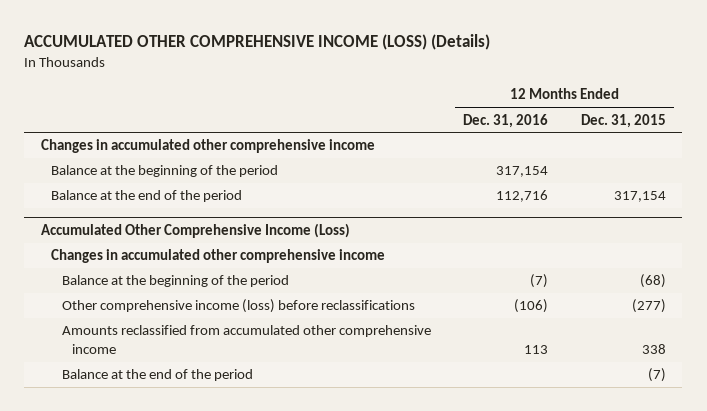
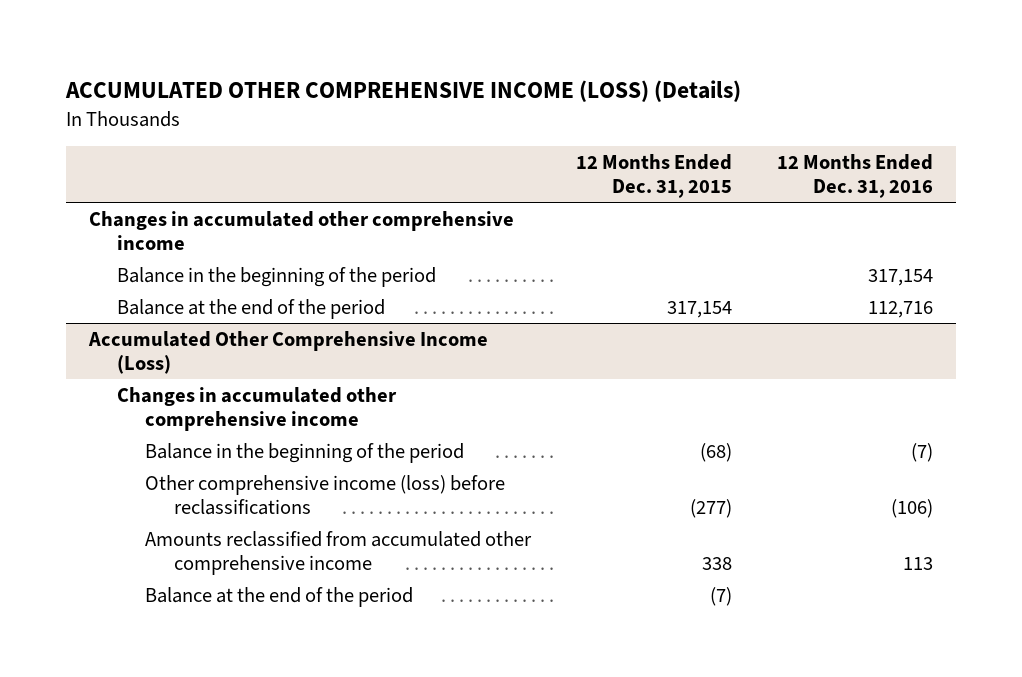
[51,165,279,178] Balance at the beginning of the period -> [117,266,437,287] Balance in the beginning of the period
[61,275,289,288] Balance at the beginning of the period -> [145,442,465,463] Balance in the beginning of the period

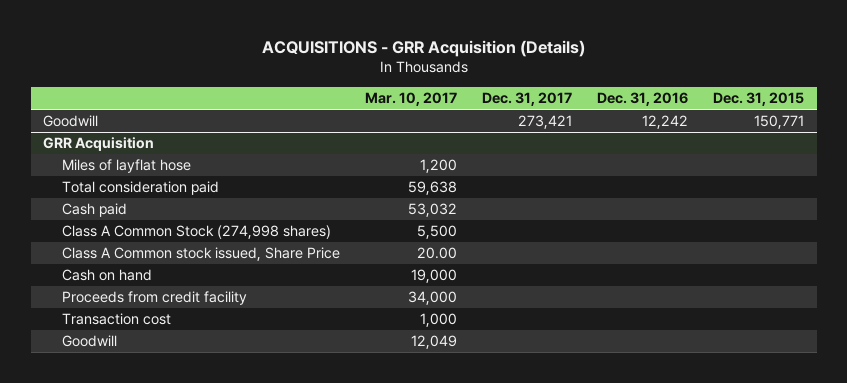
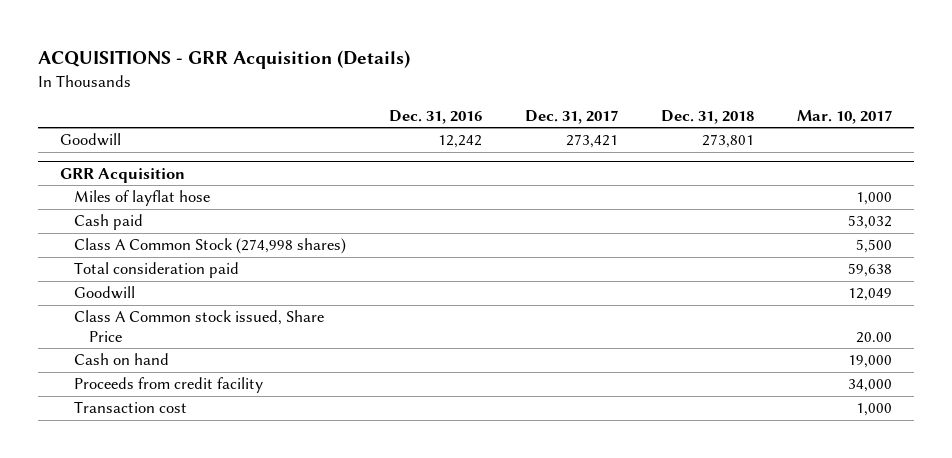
[713,92,805,107] Dec. 31, 2015 -> none
none -> [661,109,755,124] Dec. 31, 2018
[419,159,457,174] 1,200 -> [856,192,893,206] 1,000
[61,181,219,196] Total consideration paid -> [74,262,240,279] Total consideration paid
[61,335,117,348] Goodwill -> [74,286,136,300] Goodwill

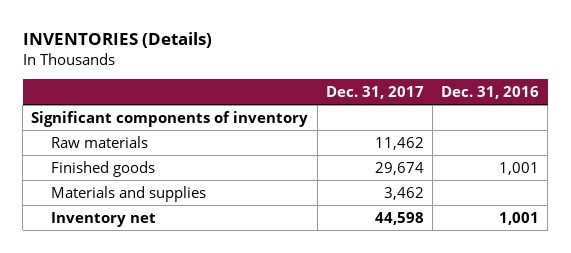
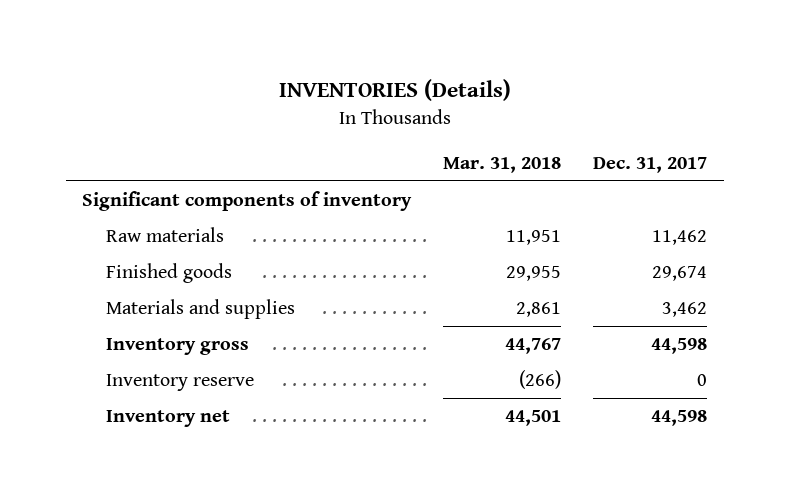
[441,85,540,99] Dec. 31, 2016 -> none
none -> [443,156,562,173] Mar. 31, 2018
none -> [106,338,250,356] Inventory gross
none -> [106,374,255,392] Inventory reserve

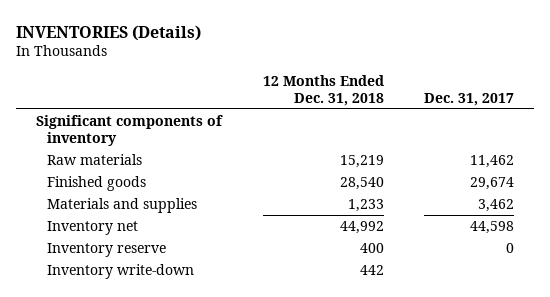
[443,156,562,173] Mar. 31, 2018 -> none
none -> [262,74,384,106] 12 Months Ended Dec. 31, 2018
[106,338,250,356] Inventory gross -> none
[106,374,255,392] Inventory reserve -> [46,242,166,257] Inventory reserve
none -> [46,263,194,279] Inventory write-down

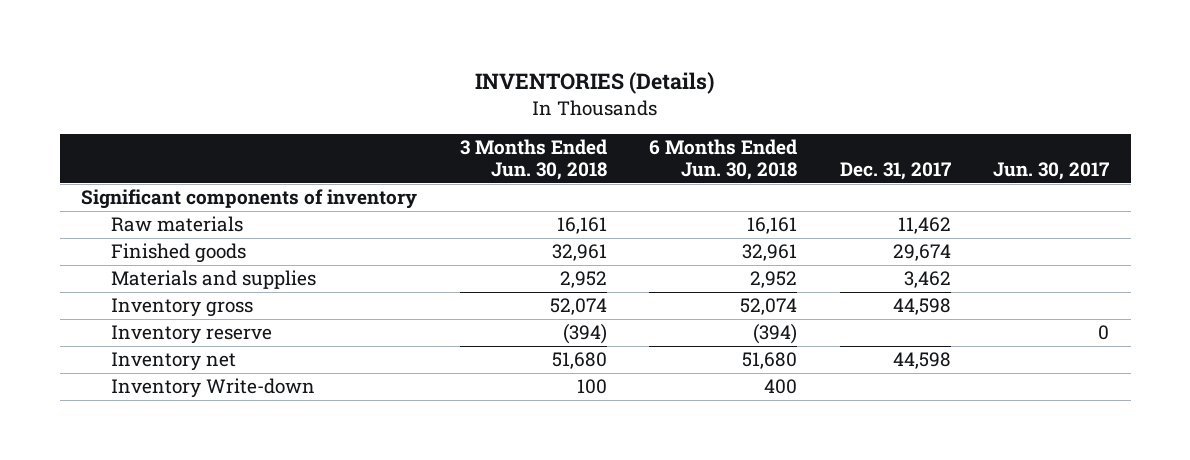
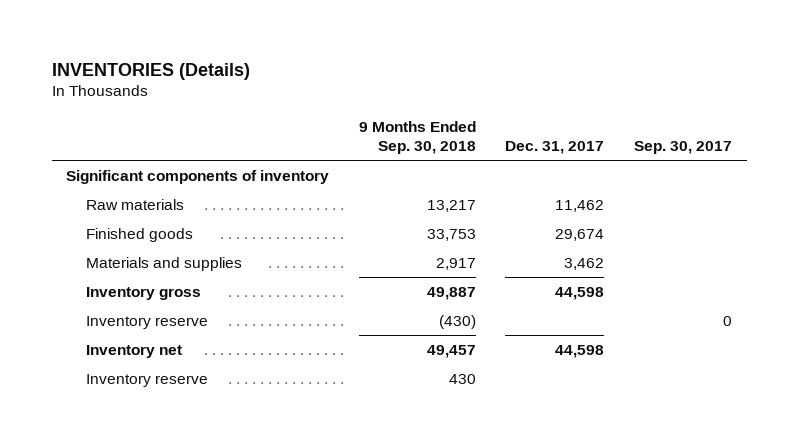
[459,138,607,181] 3 Months Ended Jun. 30, 2018 -> none
[649,138,798,181] 6 Months Ended Jun. 30, 2018 -> none
[993,162,1110,181] Jun. 30, 2017 -> none
none -> [358,120,476,155] 9 Months Ended Sep. 30, 2018
none -> [634,141,733,155] Sep. 30, 2017
[111,378,316,399] Inventory Write-down -> [86,373,209,387] Inventory reserve

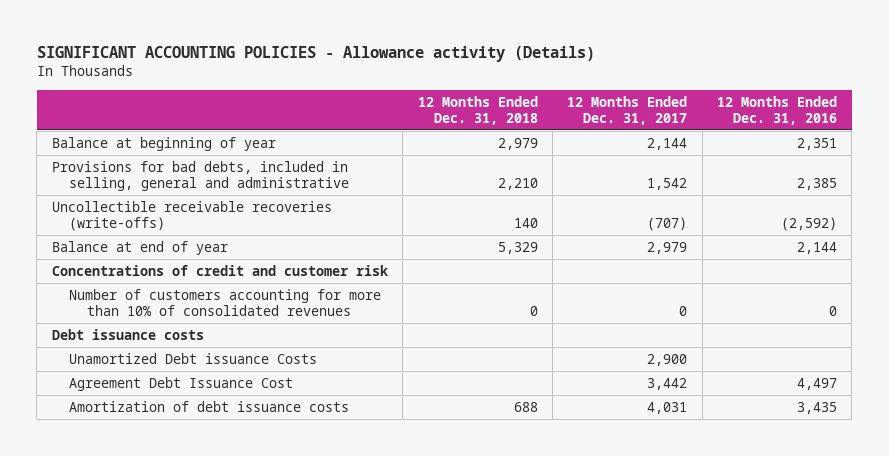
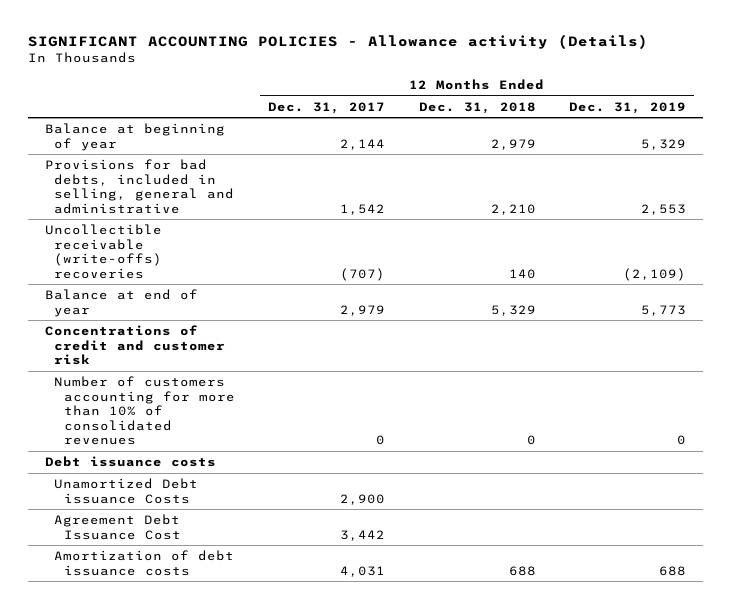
[717,95,838,125] 12 Months Ended Dec. 31, 2016 -> none
none -> [569,101,687,114] Dec. 31, 2019
[51,200,332,231] Uncollectible receivable recoveries (write-offs) -> [44,223,163,279] Uncollectible receivable (write-offs) recoveries

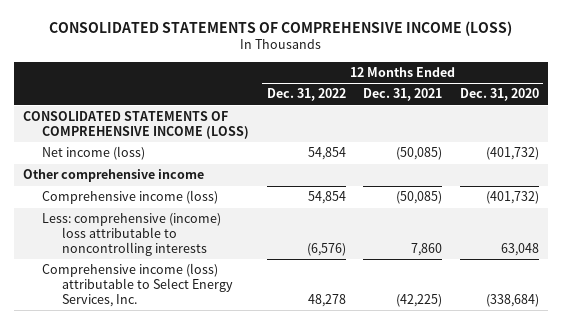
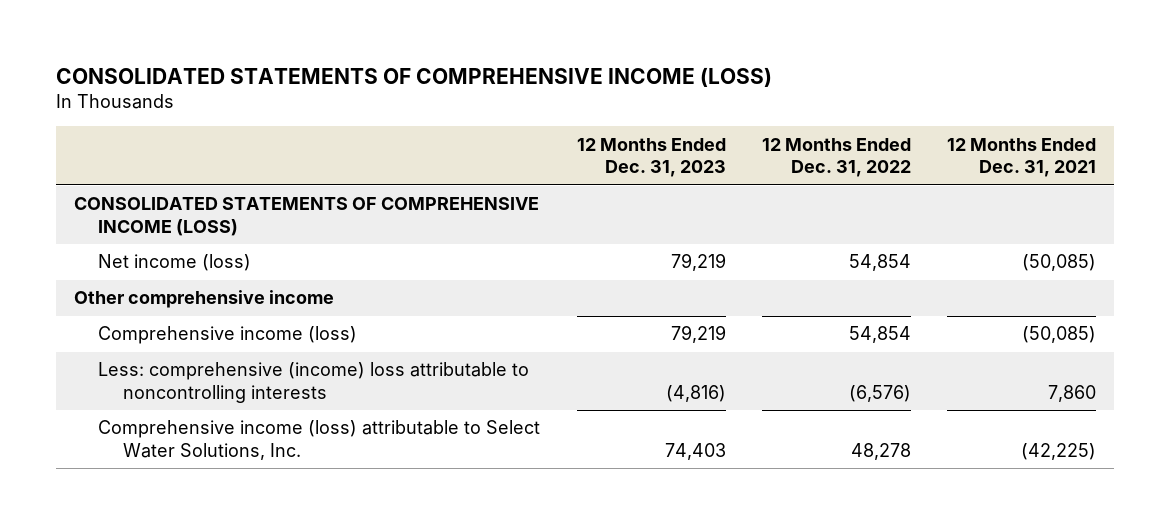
[460,88,540,102] Dec. 31, 2020 -> none
none -> [576,137,726,178] 12 Months Ended Dec. 31, 2023
[42,263,233,308] Comprehensive income (loss) attributable to Select Energy Services, Inc. -> [98,420,541,461] Comprehensive income (loss) attributable to Select Water Solutions, Inc.

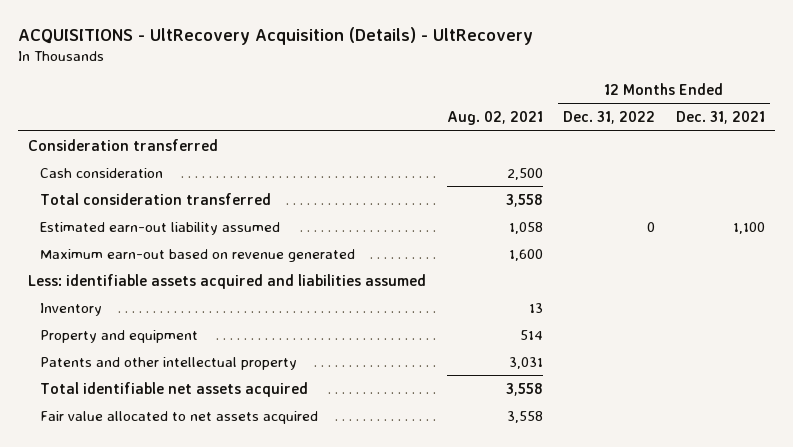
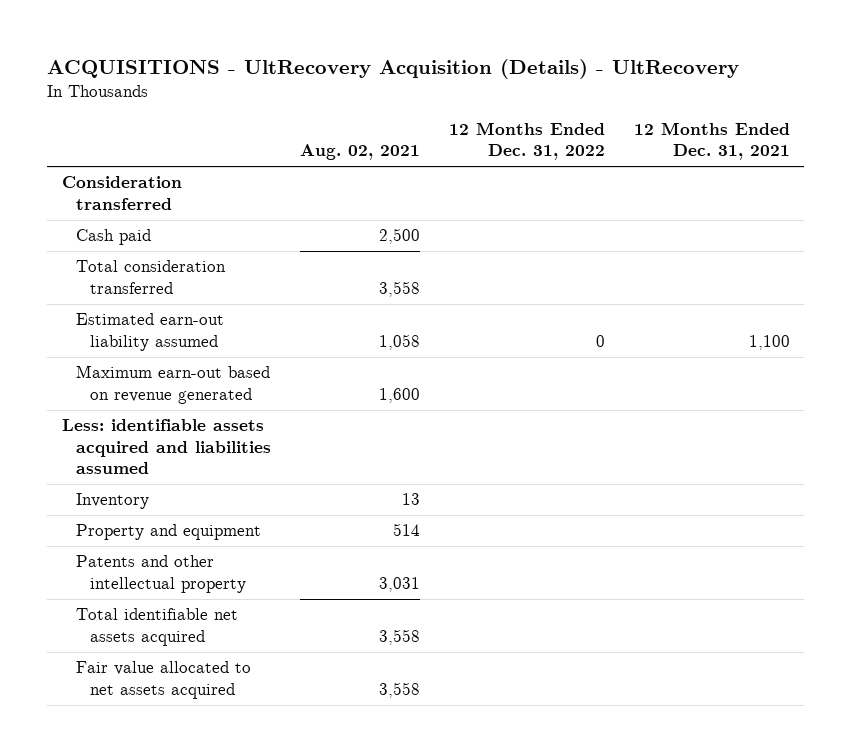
[39,167,163,178] Cash consideration -> [75,229,151,246] Cash paid

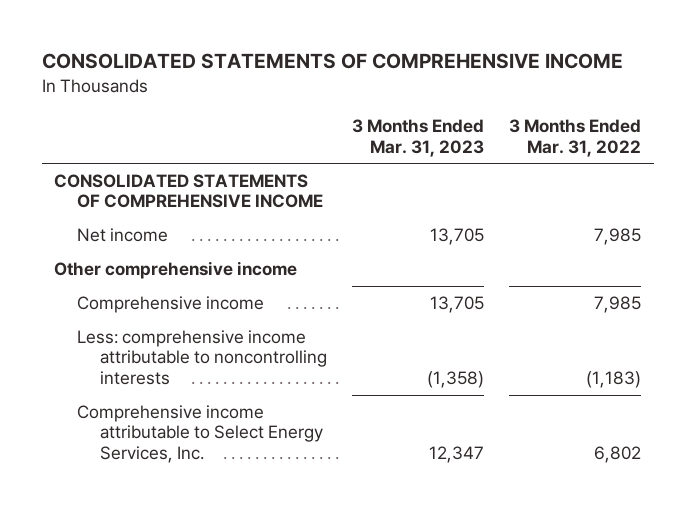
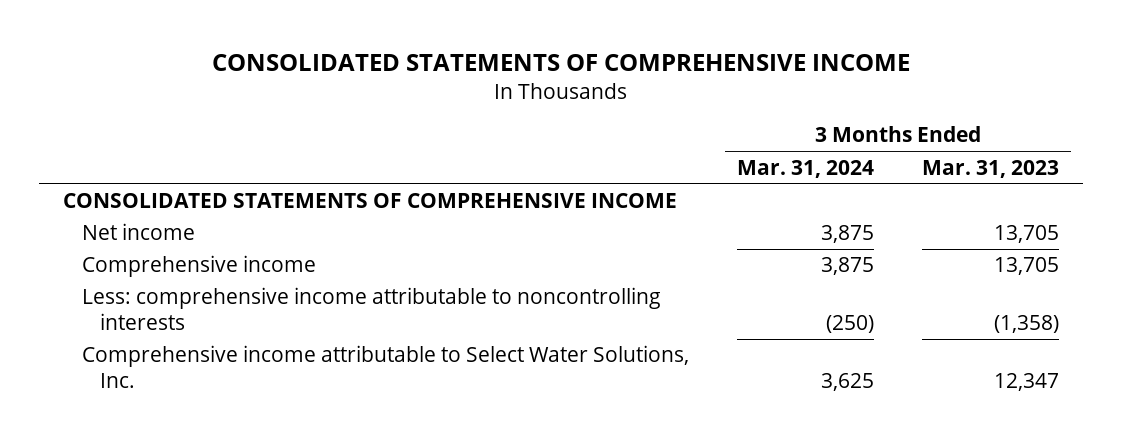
[509,119,642,157] 3 Months Ended Mar. 31, 2022 -> none
none -> [736,159,874,178] Mar. 31, 2024
[54,260,298,279] Other comprehensive income -> none
[77,404,323,463] Comprehensive income attributable to Select Energy Services, Inc. -> [81,345,689,388] Comprehensive income attributable to Select Water Solutions, Inc.

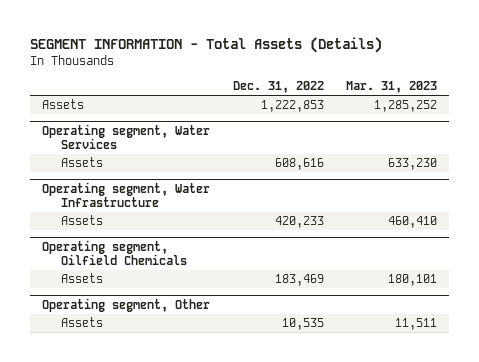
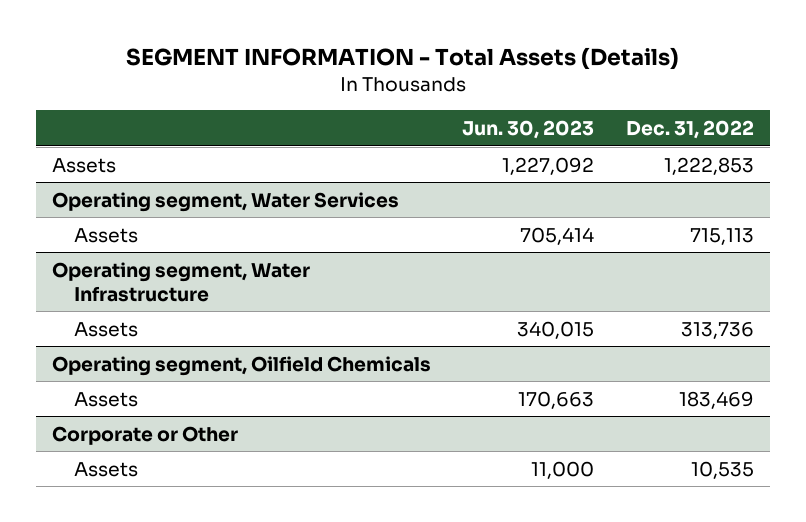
[346,81,438,94] Mar. 31, 2023 -> none
none -> [462,120,595,140] Jun. 30, 2023
[274,158,324,171] 608,616 -> [690,227,755,245] 715,113
[274,216,324,229] 420,233 -> [681,321,755,339] 313,736
[41,297,210,312] Operating segment, Other -> none
none -> [51,425,238,445] Corporate or Other

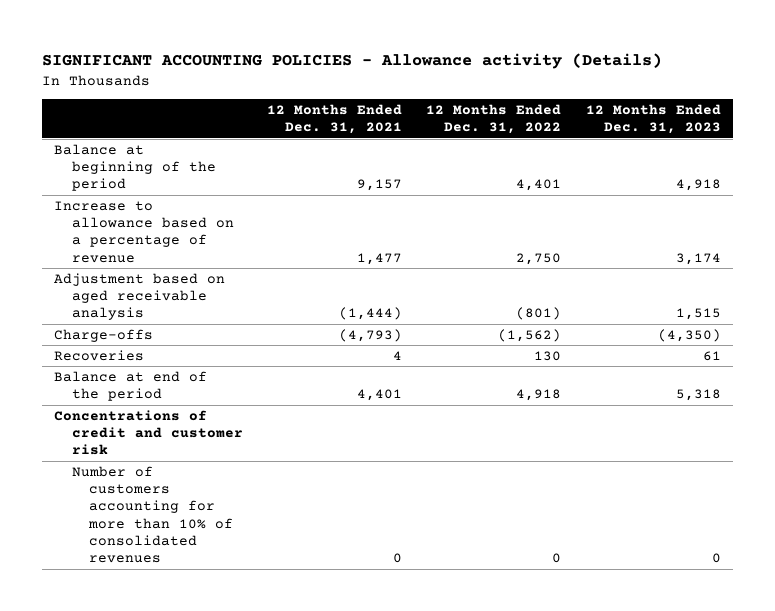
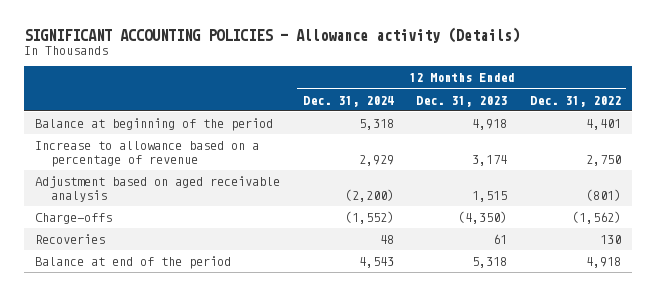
[266,104,402,135] 12 Months Ended Dec. 31, 2021 -> none
none -> [302,95,394,107] Dec. 31, 2024
[54,409,243,456] Concentrations of credit and customer risk -> none
[71,465,234,564] Number of customers accounting for more than 10% of consolidated revenues -> none

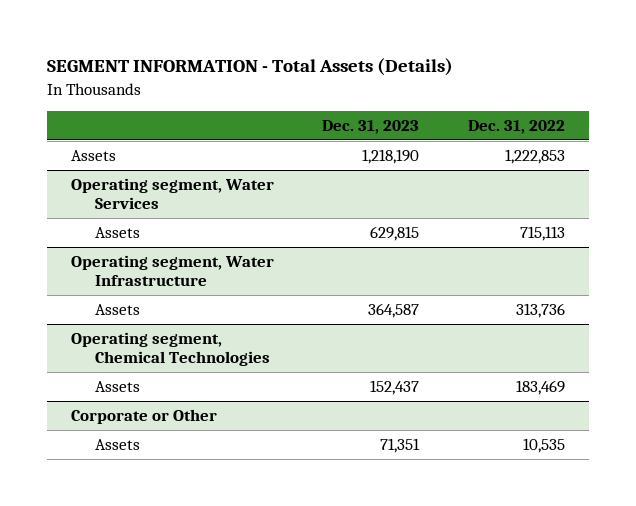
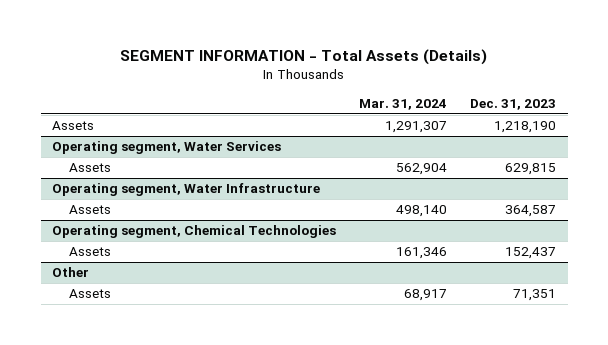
[467,120,565,135] Dec. 31, 2022 -> none
none -> [359,98,448,110] Mar. 31, 2024
[70,409,217,425] Corporate or Other -> [52,267,90,278] Other

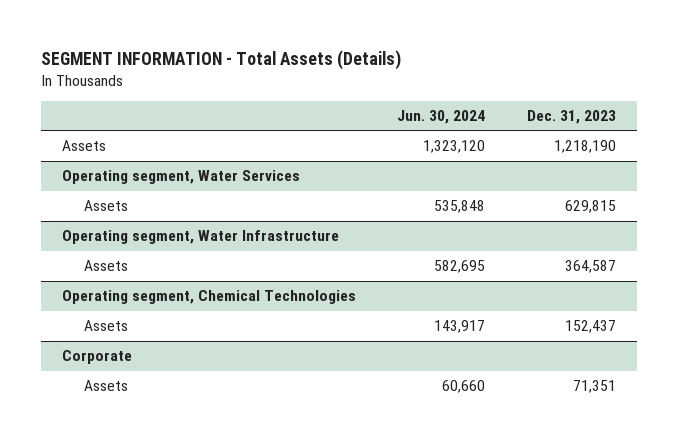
[359,98,448,110] Mar. 31, 2024 -> none
none -> [397,110,486,125] Jun. 30, 2024
[52,267,90,278] Other -> [61,350,132,365] Corporate

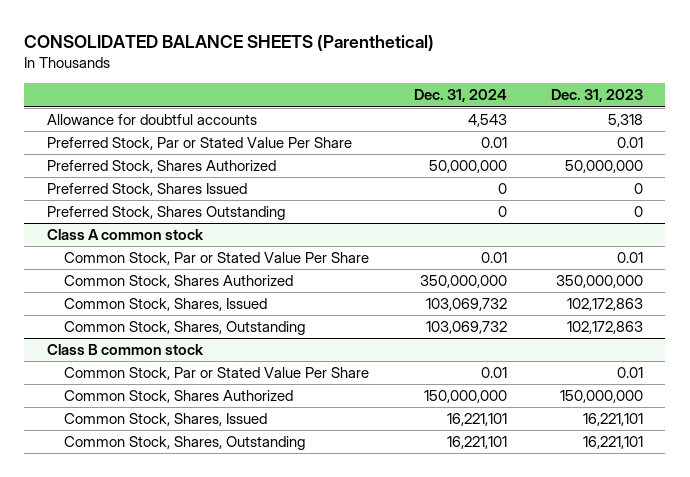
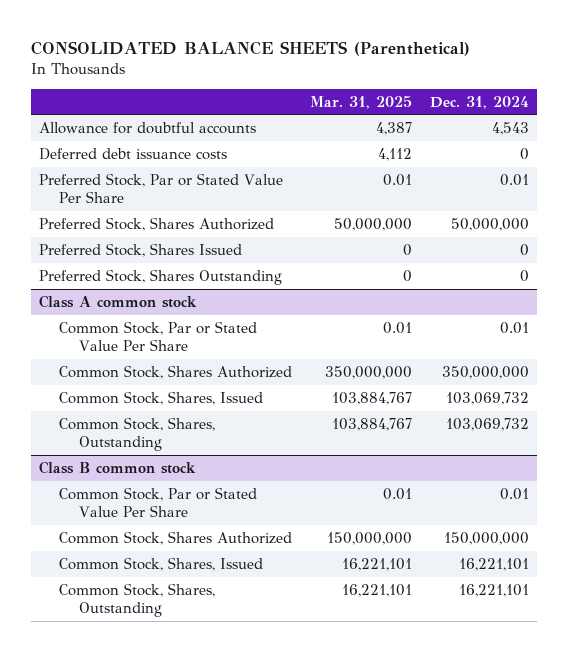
[551,89,644,103] Dec. 31, 2023 -> none
none -> [309,94,412,109] Mar. 31, 2025
none -> [39,147,228,160] Deferred debt issuance costs

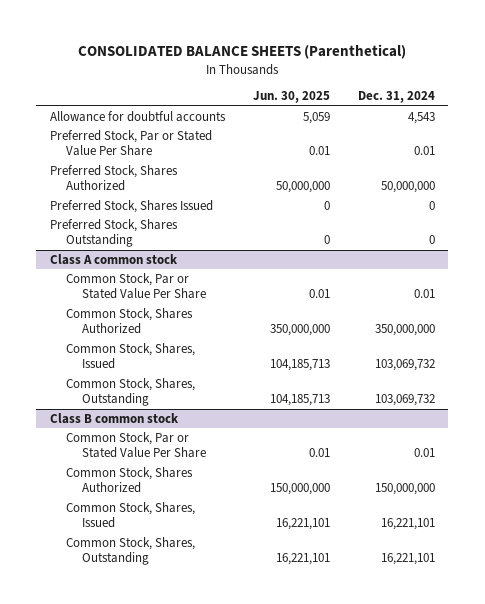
[309,94,412,109] Mar. 31, 2025 -> none
none -> [252,91,330,104] Jun. 30, 2025
[39,147,228,160] Deferred debt issuance costs -> none

